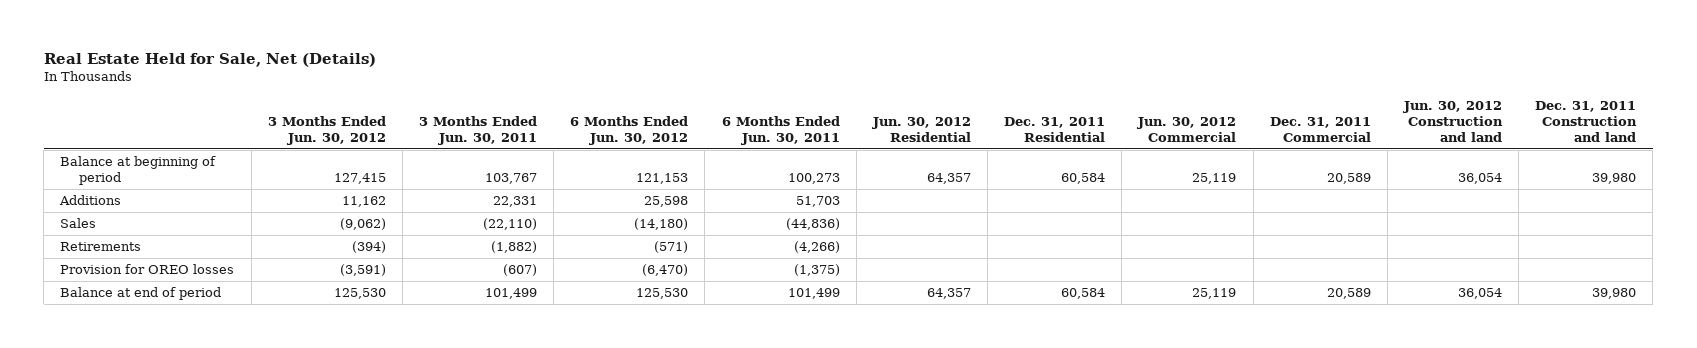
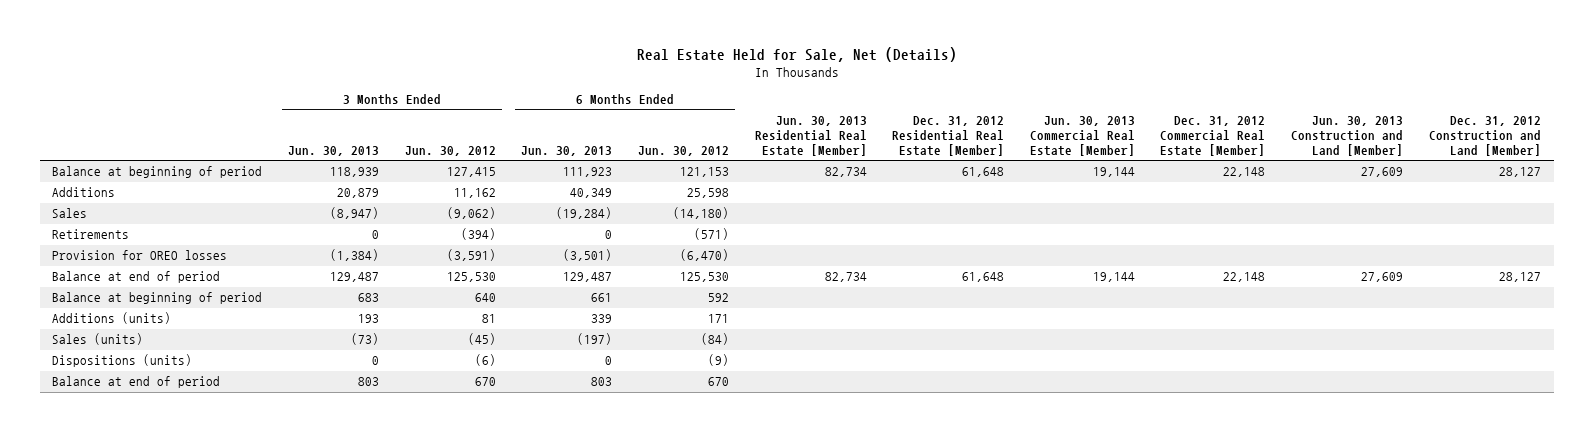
[419,115,538,146] 3 Months Ended Jun. 30, 2011 -> none
[721,115,840,146] 6 Months Ended Jun. 30, 2011 -> none
[871,116,971,143] Jun. 30, 2012 Residential -> none
[1004,116,1106,143] Dec. 31, 2011 Residential -> none
[1137,116,1237,143] Jun. 30, 2012 Commercial -> none
[1269,116,1371,143] Dec. 31, 2011 Commercial -> none
[1403,100,1504,143] Jun. 30, 2012 Construction and land -> none
[1535,100,1638,143] Dec. 31, 2011 Construction and land -> none
none -> [288,145,380,156] Jun. 30, 2013
none -> [521,145,613,156] Jun. 30, 2013
none -> [754,115,867,156] Jun. 30, 2013 Residential Real Estate [Member]
none -> [892,115,1005,156] Dec. 31, 2012 Residential Real Estate [Member]
none -> [1029,115,1135,156] Jun. 30, 2013 Commercial Real Estate [Member]
none -> [1160,115,1266,156] Dec. 31, 2012 Commercial Real Estate [Member]
none -> [1291,115,1404,156] Jun. 30, 2013 Construction and Land [Member]
none -> [1428,115,1541,156] Dec. 31, 2012 Construction and Land [Member]
none -> [52,292,263,305] Balance at beginning of period
none -> [52,312,172,325] Additions (units)
none -> [52,333,144,346] Sales (units)
none -> [52,354,193,368] Dispositions (units)
none -> [52,376,221,389] Balance at end of period

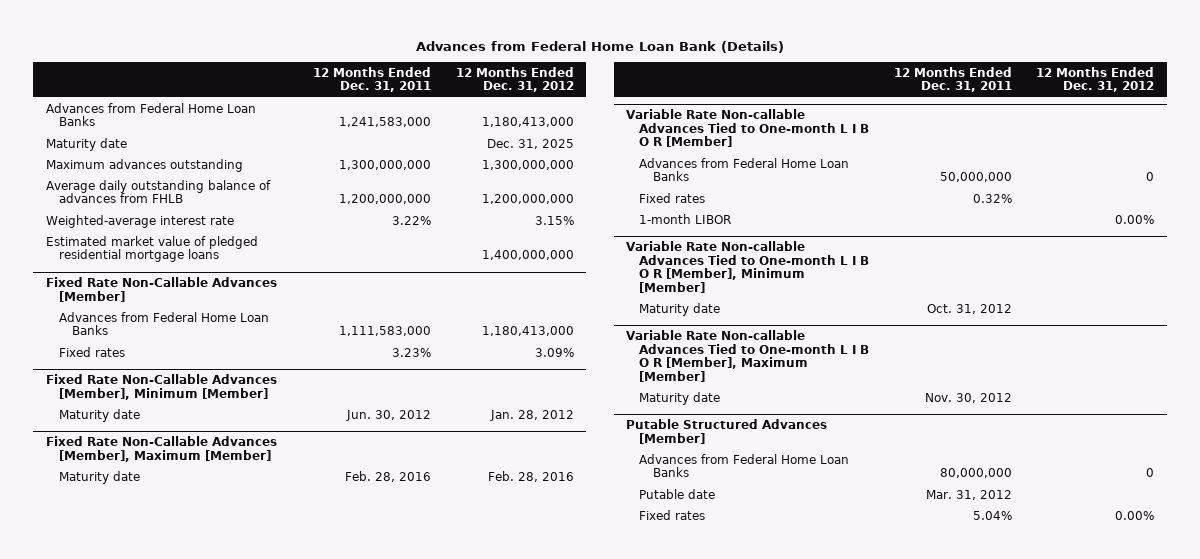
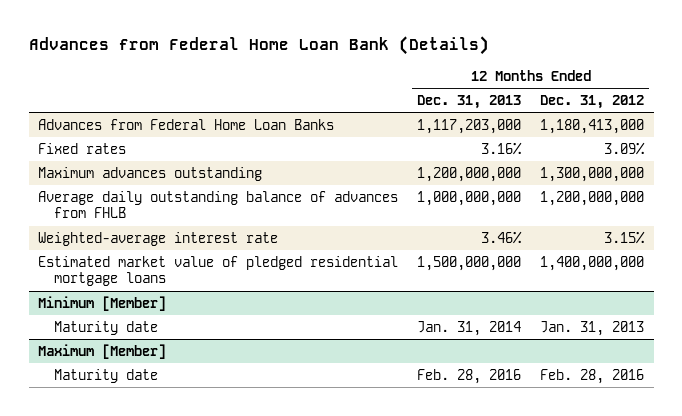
[313,66,432,93] 12 Months Ended Dec. 31, 2011 -> none
none -> [417,95,522,110] Dec. 31, 2013
[45,137,127,151] Maturity date -> none
none -> [38,143,127,155] Fixed rates
[45,277,277,302] Fixed Rate Non-Callable Advances [Member] -> none
[58,311,269,336] Advances from Federal Home Loan Banks -> none
[58,346,125,357] Fixed rates -> none
[45,374,277,400] Fixed Rate Non-Callable Advances [Member], Minimum [Member] -> none
[45,436,277,462] Fixed Rate Non-Callable Advances [Member], Maximum [Member] -> none
none -> [38,296,167,312] Minimum [Member]
[489,409,574,421] Jan. 28, 2012 -> [540,321,645,337] Jan. 31, 2013
none -> [38,344,167,360] Maximum [Member]
[626,109,870,148] Variable Rate Non-callable Advances Tied to One-month L I B O R [Member] -> none
[639,157,850,182] Advances from Federal Home Loan Banks -> none
[639,192,706,203] Fixed rates -> none
[639,213,732,224] 1-month LIBOR -> none
[626,241,870,293] Variable Rate Non-callable Advances Tied to One-month L I B O R [Member], Minimum [Member] -> none
[639,302,721,316] Maturity date -> none
[626,330,870,382] Variable Rate Non-callable Advances Tied to One-month L I B O R [Member], Maximum [Member] -> none
[639,391,721,405] Maturity date -> none
[626,419,828,444] Putable Structured Advances [Member] -> none
[639,453,850,478] Advances from Federal Home Loan Banks -> none
[639,488,716,499] Putable date -> none
[639,509,706,520] Fixed rates -> none

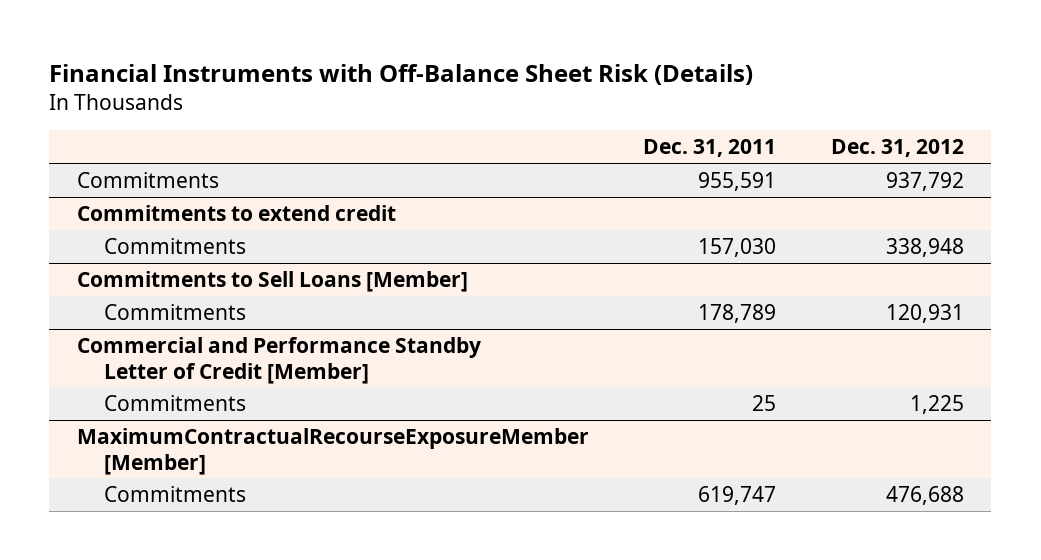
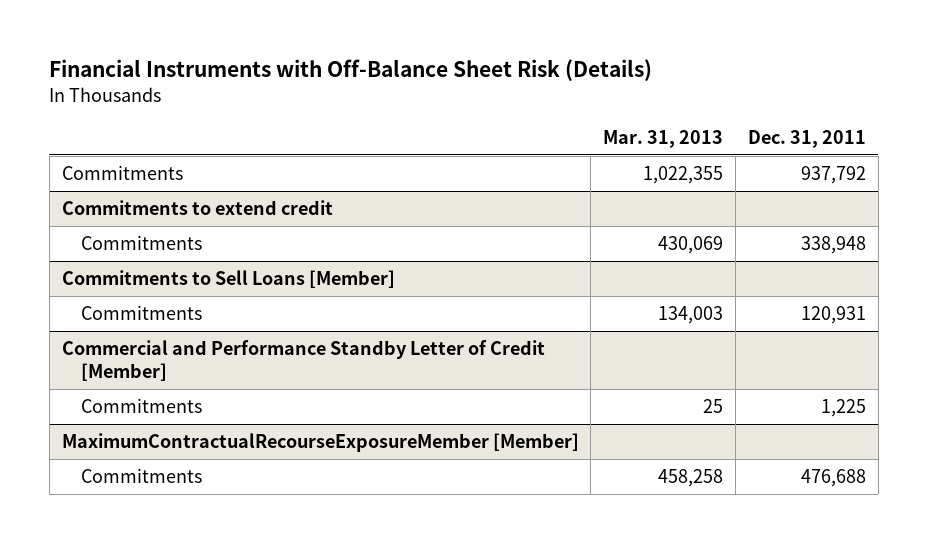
[830,139,964,158] Dec. 31, 2012 -> none
none -> [603,130,724,149] Mar. 31, 2013
[698,171,777,191] 955,591 -> [800,166,866,185] 937,792
[698,237,777,257] 157,030 -> [800,236,866,255] 338,948
[698,303,777,323] 178,789 -> [800,306,866,325] 120,931
[752,394,777,411] 25 -> [820,399,866,418] 1,225
[698,485,777,505] 619,747 -> [800,469,866,488] 476,688

